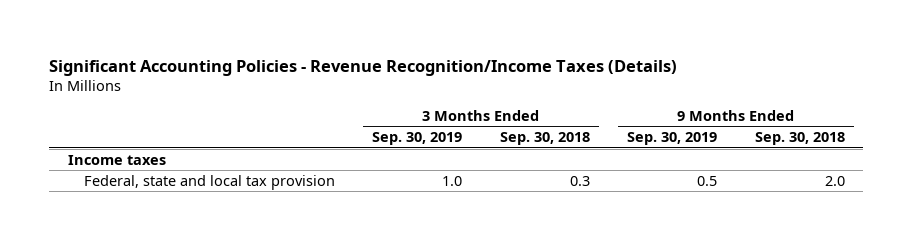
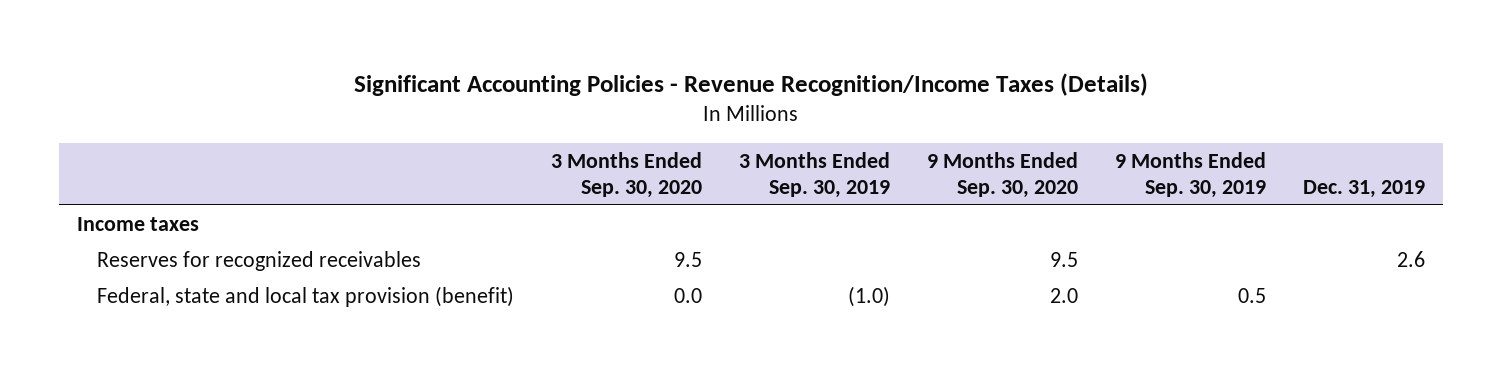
[499,132,590,146] Sep. 30, 2018 -> none
[754,132,845,146] Sep. 30, 2018 -> none
none -> [550,151,702,198] 3 Months Ended Sep. 30, 2020
none -> [926,151,1078,198] 9 Months Ended Sep. 30, 2020
none -> [1302,179,1425,198] Dec. 31, 2019
none -> [96,250,421,271] Reserves for recognized receivables
[83,174,335,190] Federal, state and local tax provision -> [96,285,514,307] Federal, state and local tax provision (benefit)
[442,175,463,186] 1.0 -> [847,285,890,307] (1.0)

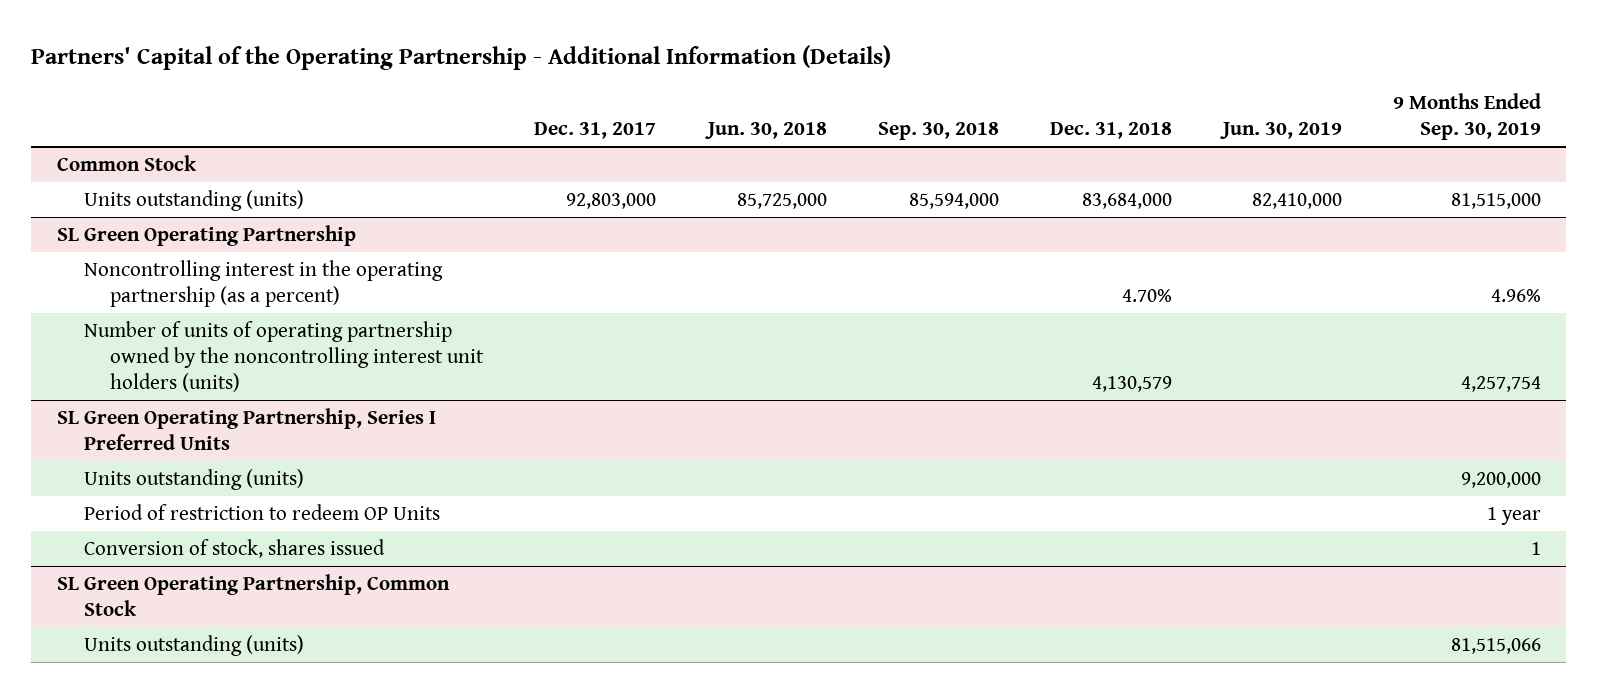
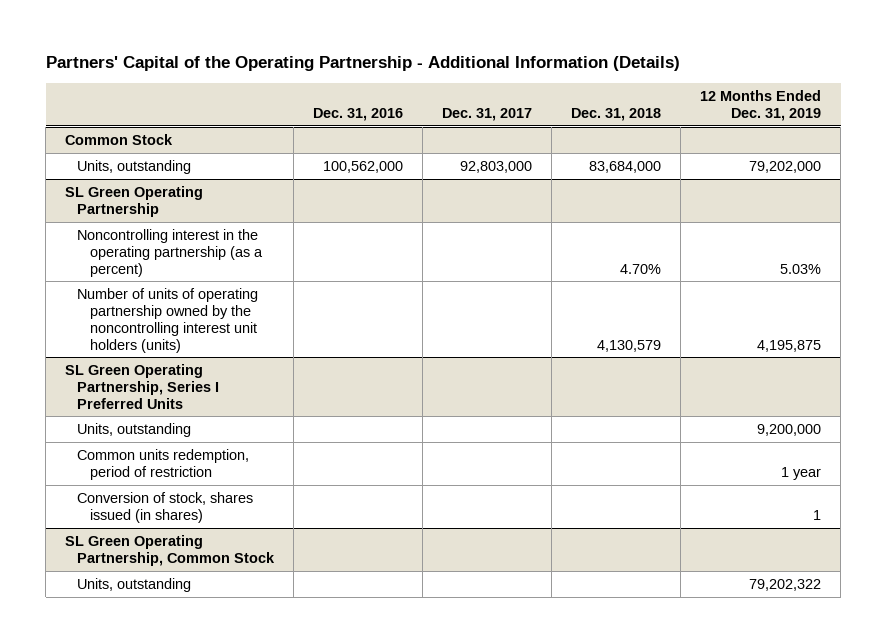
[704,122,827,140] Jun. 30, 2018 -> none
[877,122,999,141] Sep. 30, 2018 -> none
[1219,122,1342,140] Jun. 30, 2019 -> none
[1392,92,1541,141] 9 Months Ended Sep. 30, 2019 -> none
none -> [313,107,404,121] Dec. 31, 2016
none -> [700,90,822,121] 12 Months Ended Dec. 31, 2019
[83,189,304,211] Units outstanding (units) -> [77,159,192,174] Units, outstanding
[83,468,304,490] Units outstanding (units) -> [77,422,192,437] Units, outstanding
[83,503,440,520] Period of restriction to redeem OP Units -> [77,448,250,480] Common units redemption, period of restriction
[83,538,385,558] Conversion of stock, shares issued -> [77,491,254,523] Conversion of stock, shares issued (in shares)
[83,634,304,656] Units outstanding (units) -> [77,577,192,592] Units, outstanding

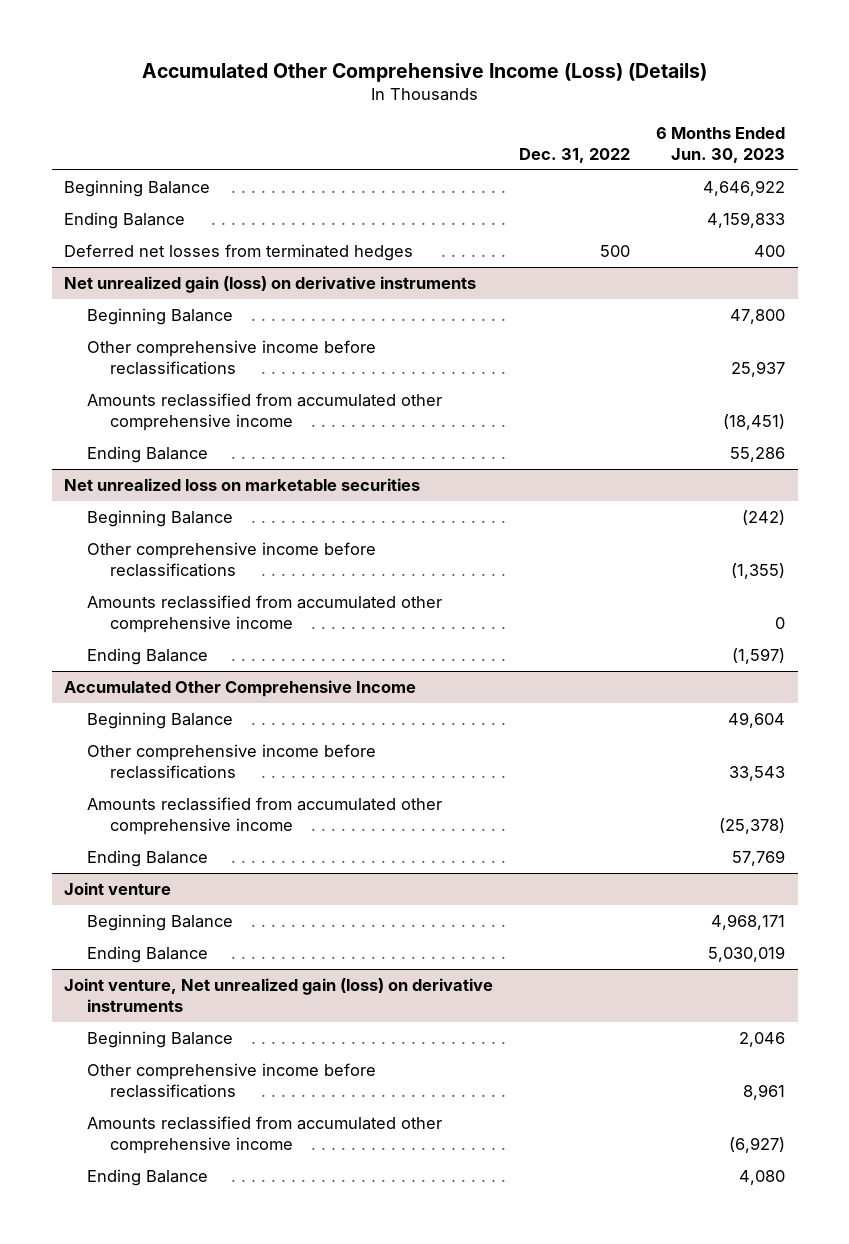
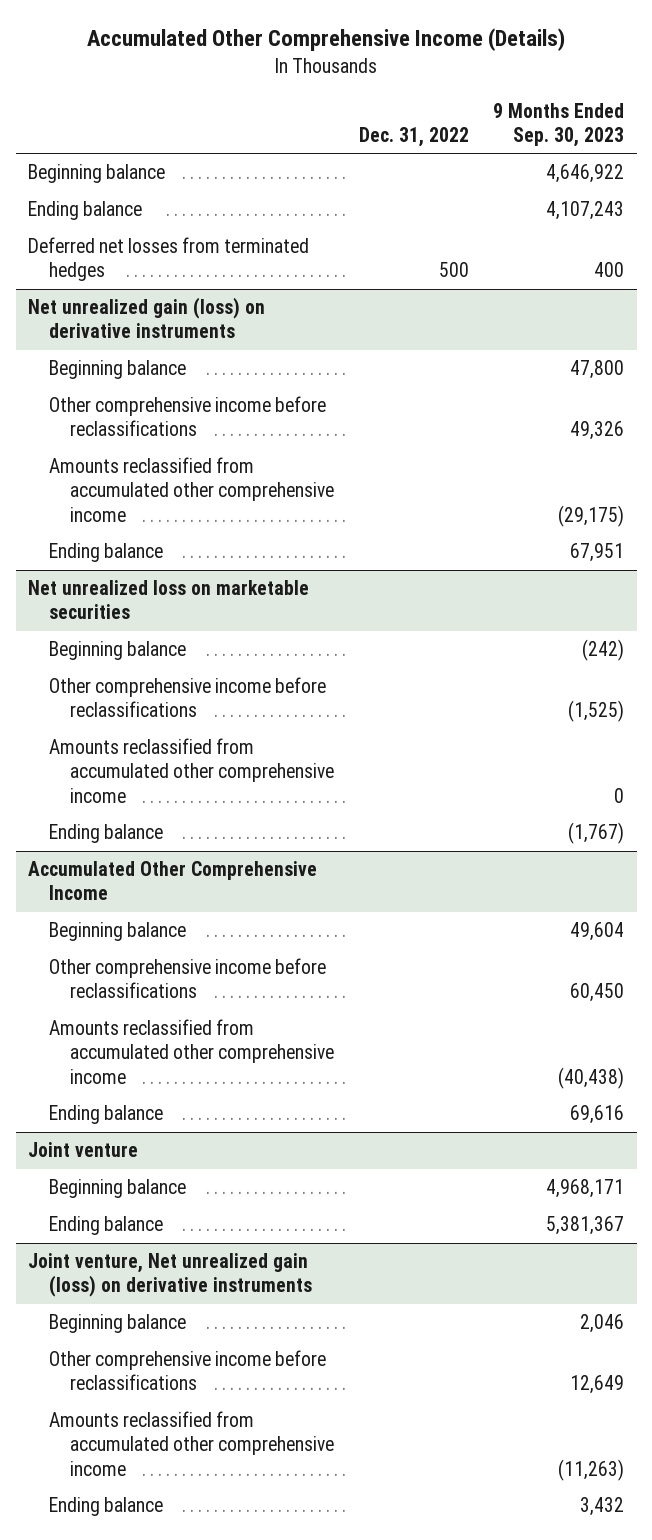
[141,62,707,82] Accumulated Other Comprehensive Income (Loss) (Details) -> [87,28,566,52] Accumulated Other Comprehensive Income (Details)
[655,126,785,164] 6 Months Ended Jun. 30, 2023 -> none
none -> [493,102,625,147] 9 Months Ended Sep. 30, 2023
[64,179,211,197] Beginning Balance -> [28,164,166,184] Beginning balance
[64,211,186,229] Ending Balance -> [28,201,143,221] Ending balance
[87,307,234,325] Beginning Balance -> [48,360,186,380] Beginning balance
[87,445,209,463] Ending Balance -> [48,543,163,563] Ending balance
[87,509,234,527] Beginning Balance -> [48,641,186,661] Beginning balance
[87,647,209,665] Ending Balance -> [48,824,163,844] Ending balance
[87,711,234,729] Beginning Balance -> [48,922,186,942] Beginning balance
[87,849,209,867] Ending Balance -> [48,1105,163,1125] Ending balance
[87,913,234,931] Beginning Balance -> [48,1179,186,1199] Beginning balance
[87,945,209,963] Ending Balance -> [48,1216,163,1236] Ending balance
[87,1030,234,1048] Beginning Balance -> [48,1314,186,1334] Beginning balance
[87,1168,209,1186] Ending Balance -> [48,1497,163,1517] Ending balance

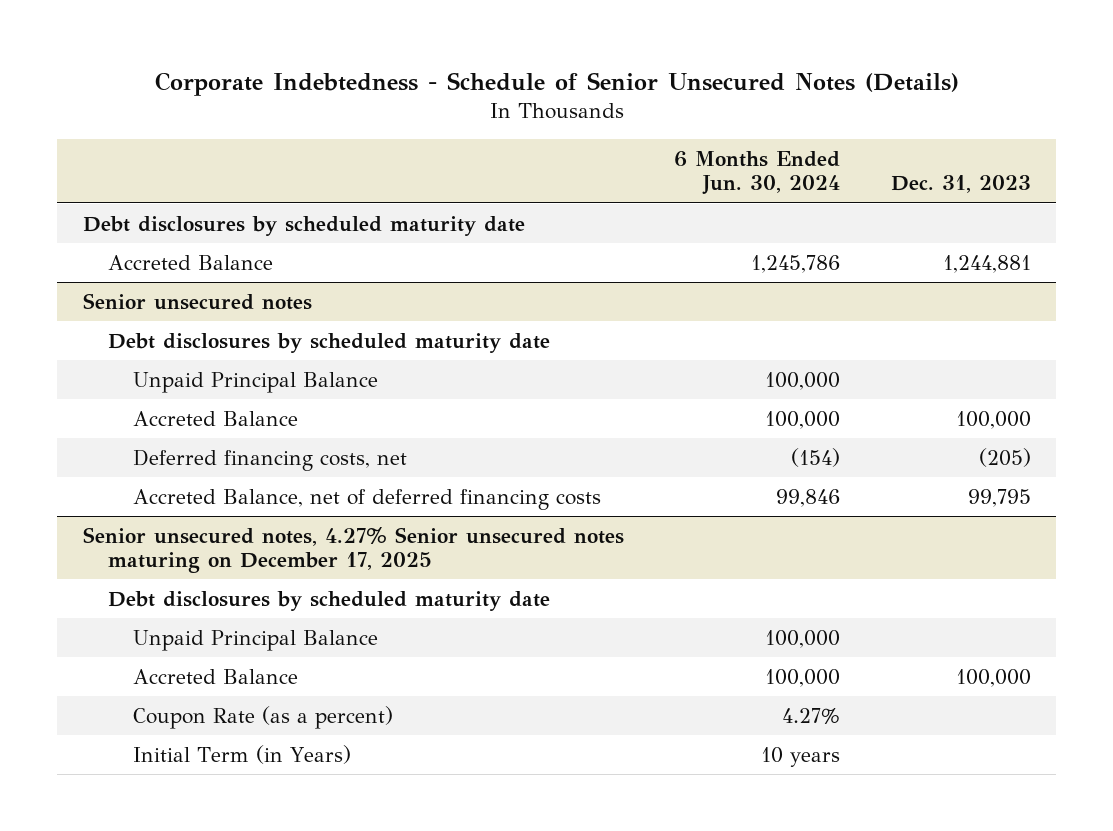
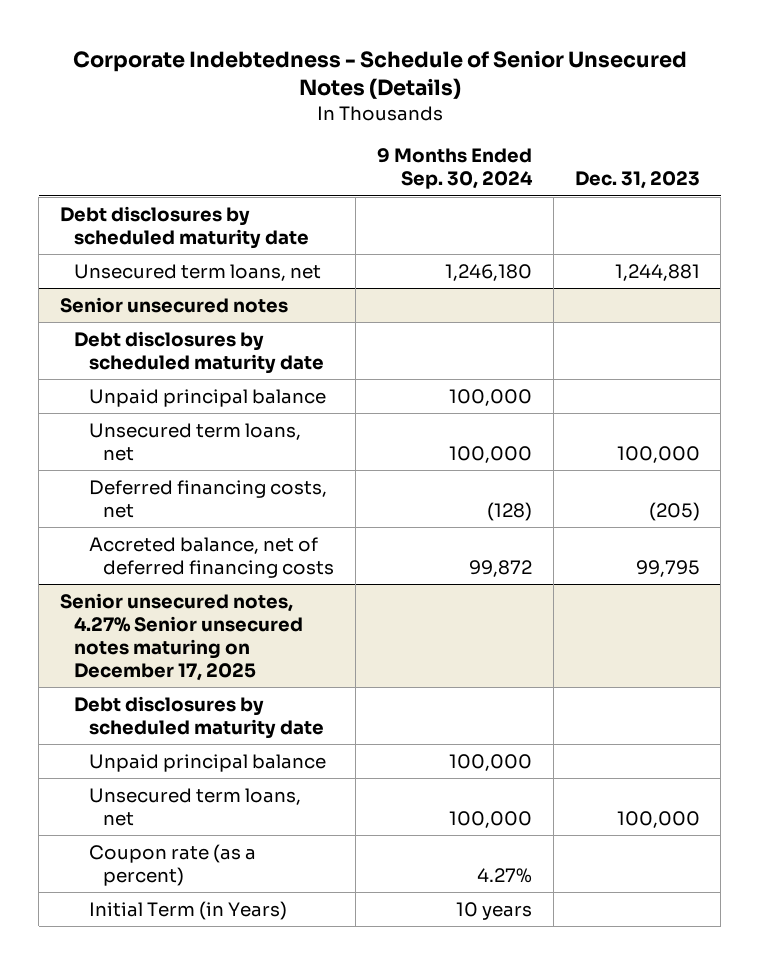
[674,150,841,196] 6 Months Ended Jun. 30, 2024 -> none
none -> [376,148,533,190] 9 Months Ended Sep. 30, 2024
[108,254,274,270] Accreted Balance -> [74,263,322,281] Unsecured term loans, net
[133,371,379,393] Unpaid Principal Balance -> [88,388,326,407] Unpaid principal balance
[133,410,299,426] Accreted Balance -> [88,422,301,461] Unsecured term loans, net
[133,488,602,510] Accreted Balance, net of deferred financing costs -> [88,536,335,578] Accreted balance, net of deferred financing costs
[133,629,379,651] Unpaid Principal Balance -> [88,753,326,772] Unpaid principal balance
[133,668,299,684] Accreted Balance -> [88,787,301,826] Unsecured term loans, net
[133,705,394,729] Coupon Rate (as a percent) -> [88,843,256,886] Coupon rate (as a percent)

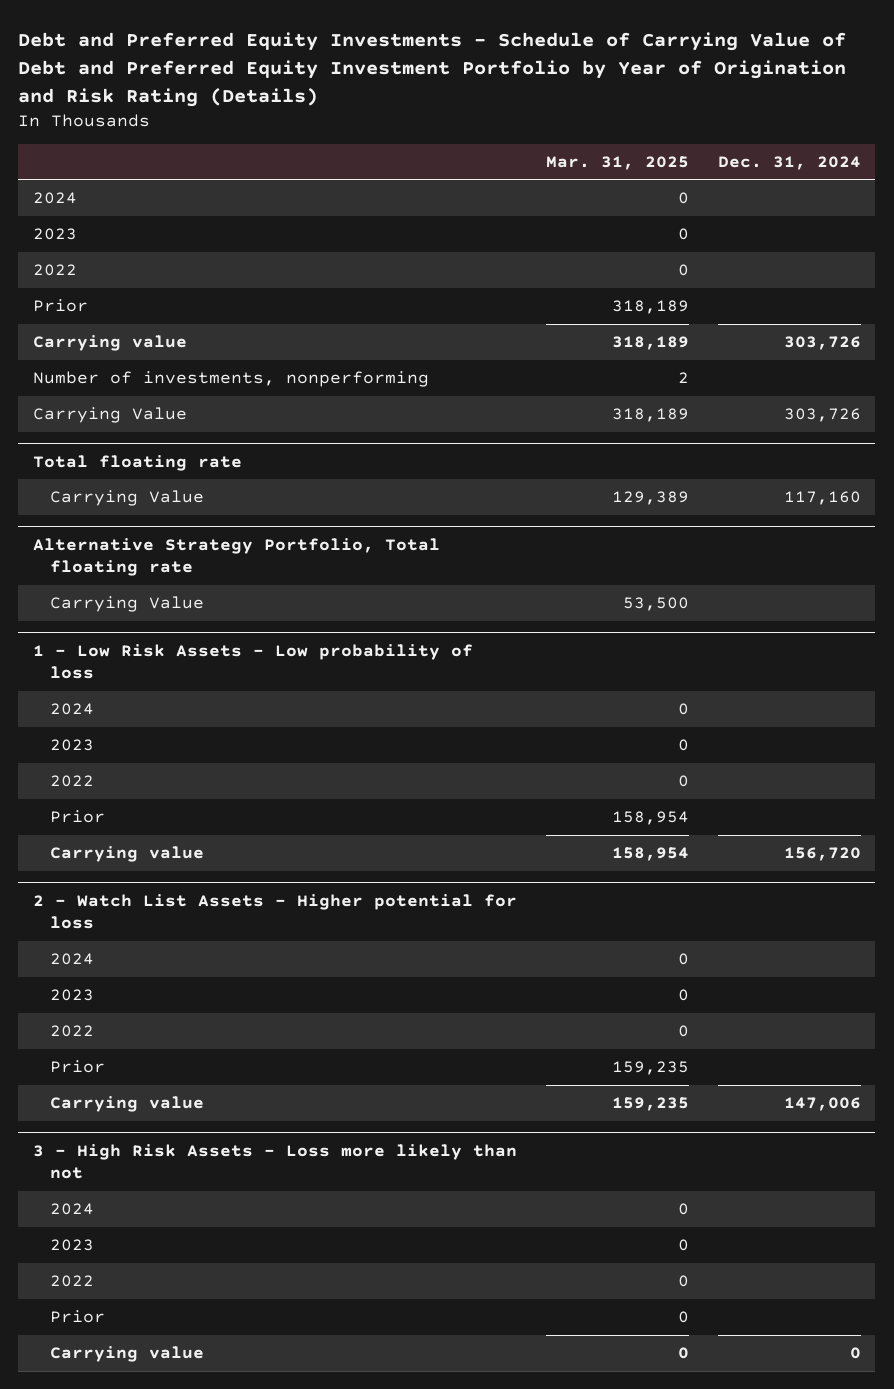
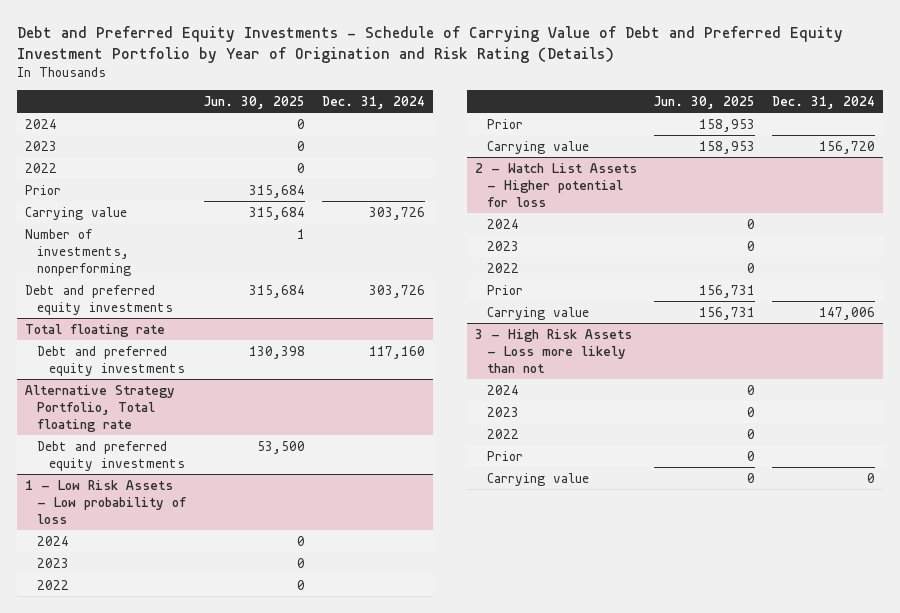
[545,155,689,170] Mar. 31, 2025 -> none
none -> [204,95,306,109] Jun. 30, 2025
[32,407,187,424] Carrying Value -> [25,284,174,315] Debt and preferred equity investments
[49,490,204,507] Carrying Value -> [37,345,186,376] Debt and preferred equity investments
[49,596,204,613] Carrying Value -> [37,440,186,471] Debt and preferred equity investments

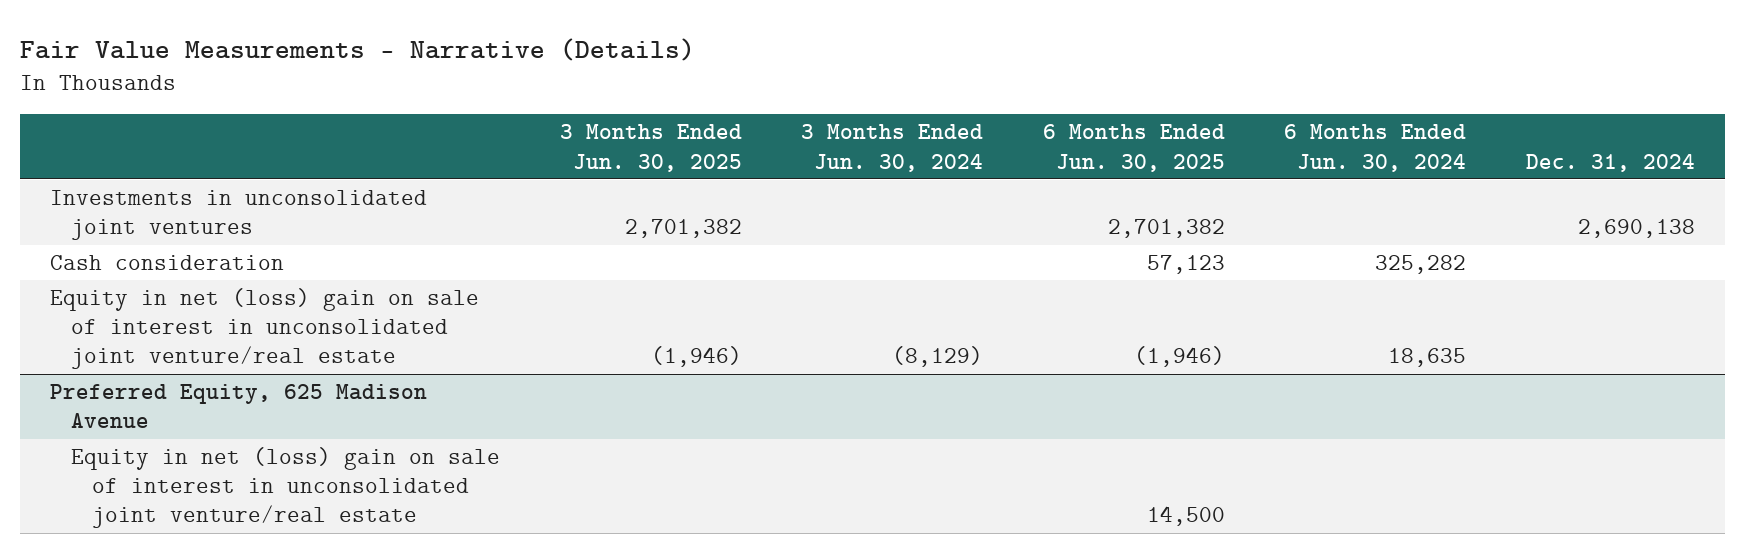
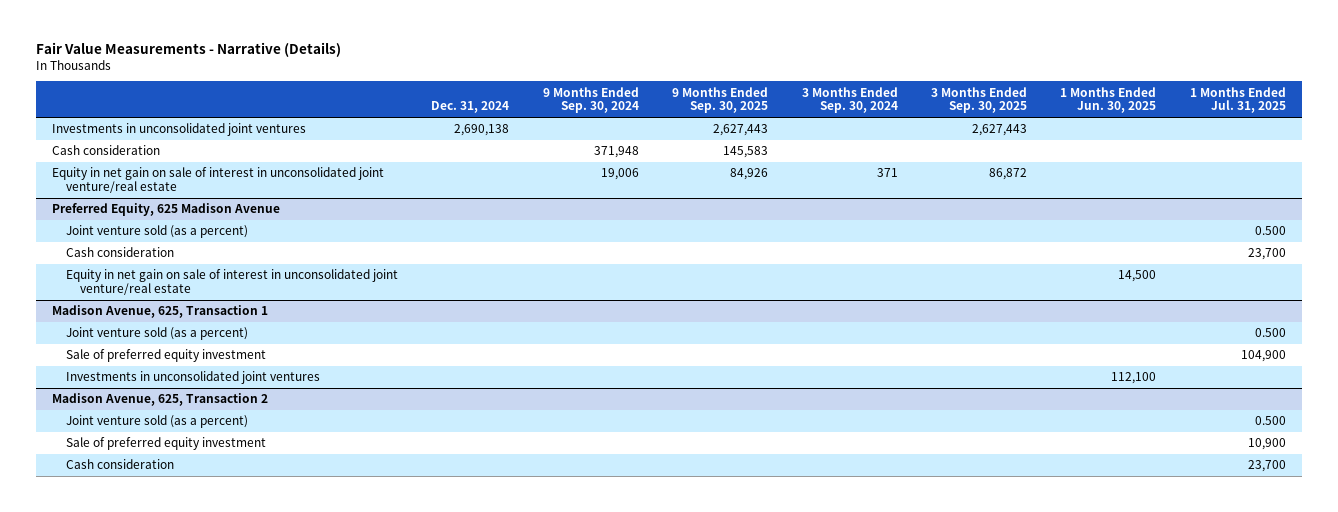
[559,124,742,172] 3 Months Ended Jun. 30, 2025 -> none
[801,124,984,172] 3 Months Ended Jun. 30, 2024 -> none
[1042,124,1225,172] 6 Months Ended Jun. 30, 2025 -> none
[1284,124,1467,172] 6 Months Ended Jun. 30, 2024 -> none
none -> [542,86,639,114] 9 Months Ended Sep. 30, 2024
none -> [672,86,769,114] 9 Months Ended Sep. 30, 2025
none -> [801,86,898,114] 3 Months Ended Sep. 30, 2024
none -> [930,86,1027,114] 3 Months Ended Sep. 30, 2025
none -> [1060,86,1157,114] 1 Months Ended Jun. 30, 2025
none -> [1189,86,1286,114] 1 Months Ended Jul. 31, 2025
[50,288,480,370] Equity in net (loss) gain on sale of interest in unconsolidated joint venture/real estate -> [52,167,385,194] Equity in net gain on sale of interest in unconsolidated joint venture/real estate
none -> [65,225,248,239] Joint venture sold (as a percent)
none -> [65,247,174,258] Cash consideration
[71,447,501,529] Equity in net (loss) gain on sale of interest in unconsolidated joint venture/real estate -> [65,269,398,296] Equity in net gain on sale of interest in unconsolidated joint venture/real estate
none -> [52,305,269,319] Madison Avenue, 625, Transaction 1
none -> [65,327,248,341] Joint venture sold (as a percent)
none -> [65,349,266,363] Sale of preferred equity investment
none -> [65,371,320,385] Investments in unconsolidated joint ventures
none -> [52,393,269,407] Madison Avenue, 625, Transaction 2
none -> [65,415,248,429] Joint venture sold (as a percent)
none -> [65,437,266,451] Sale of preferred equity investment
none -> [65,459,174,470] Cash consideration

